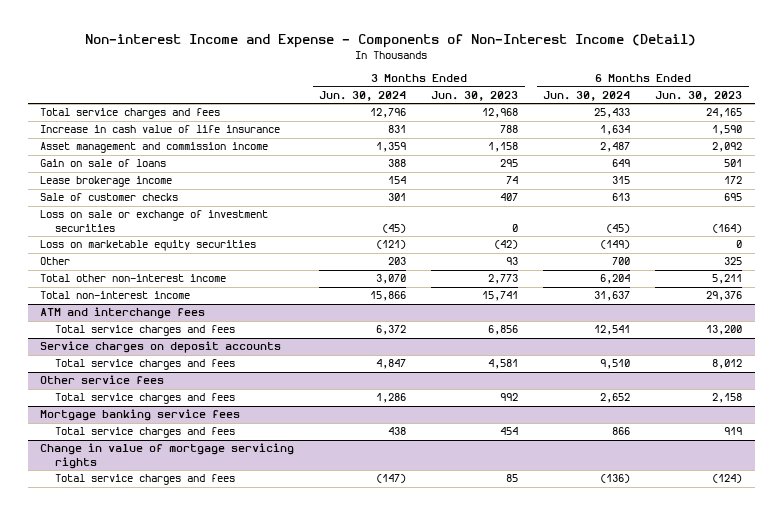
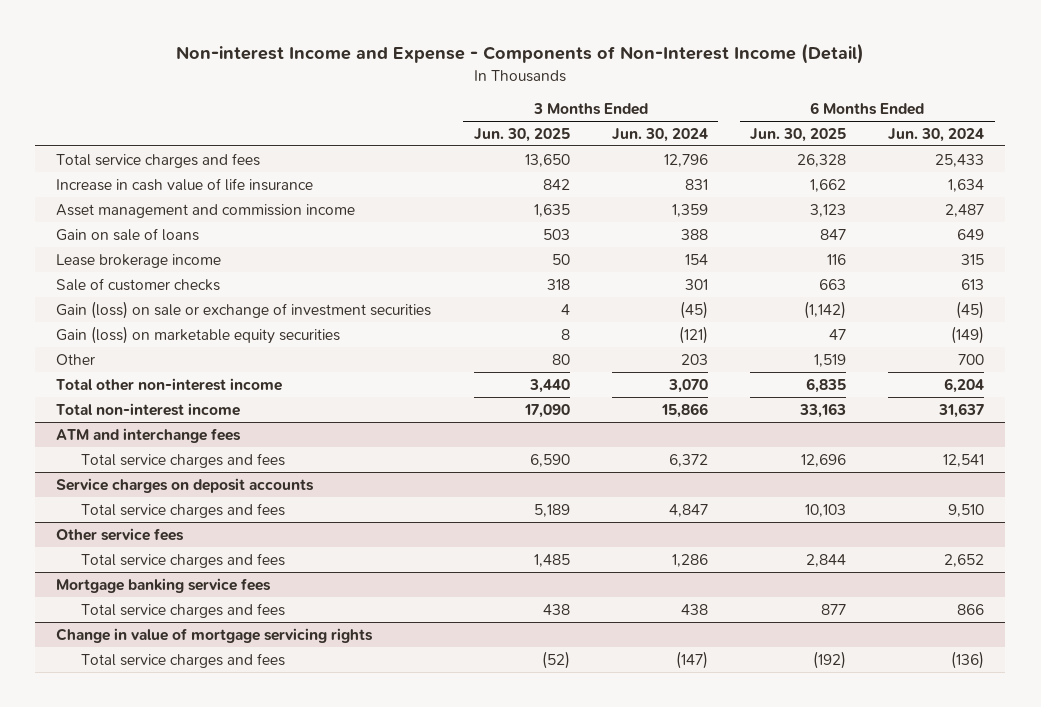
[431,90,519,101] Jun. 30, 2023 -> none
[655,90,743,101] Jun. 30, 2023 -> none
none -> [473,127,570,142] Jun. 30, 2025
none -> [750,127,847,142] Jun. 30, 2025
[40,210,269,233] Loss on sale or exchange of investment securities -> [56,300,432,319] Gain (loss) on sale or exchange of investment securities
[40,240,257,252] Loss on marketable equity securities -> [56,325,341,344] Gain (loss) on marketable equity securities

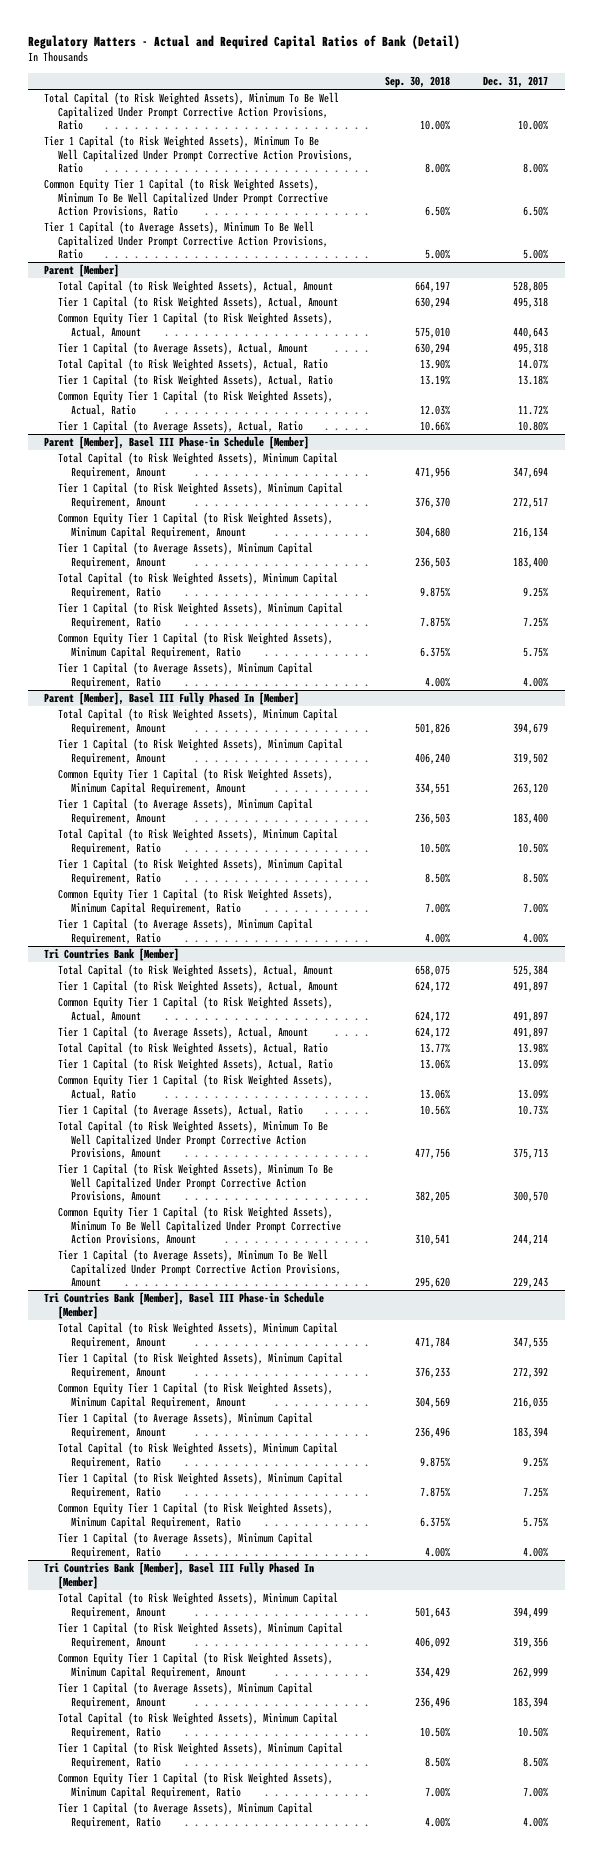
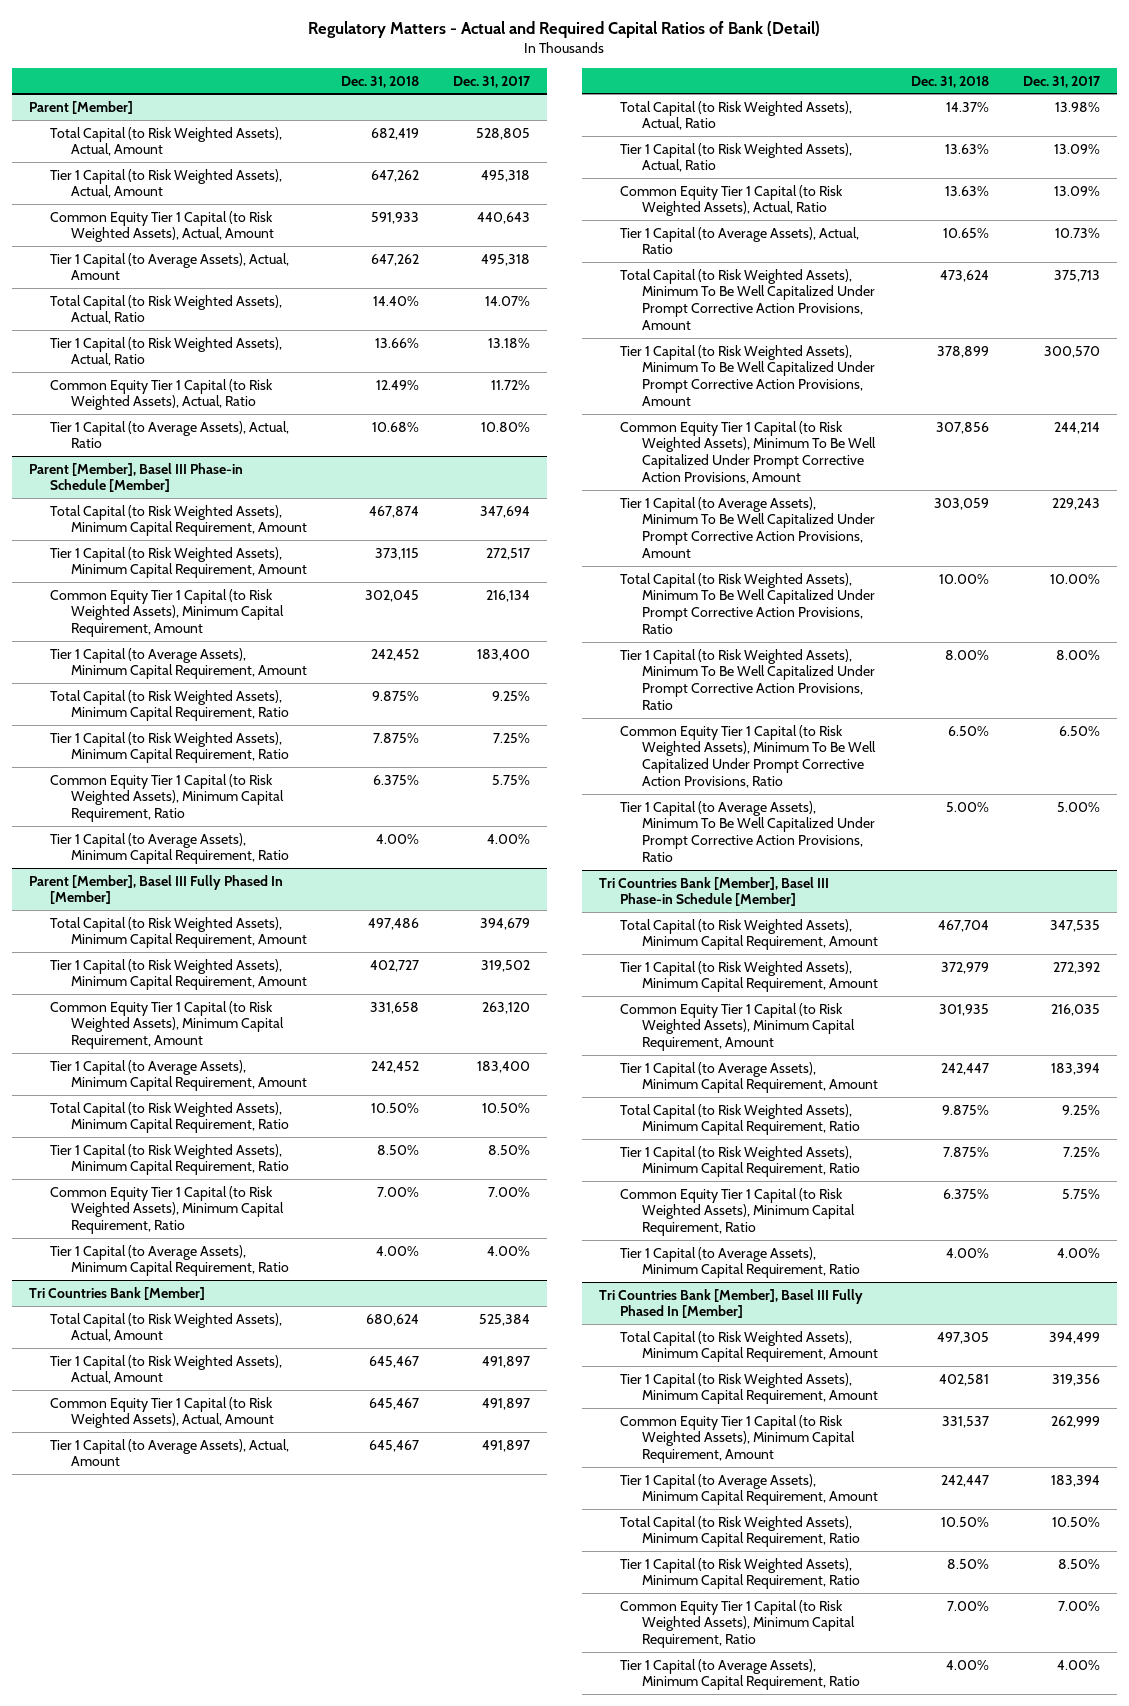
[385,76,451,89] Sep. 30, 2018 -> none
none -> [341,75,420,88] Dec. 31, 2018
[44,92,340,131] Total Capital (to Risk Weighted Assets), Minimum To Be Well Capitalized Under Prompt Corrective Action Provisions, Ratio -> none
[44,135,353,174] Tier 1 Capital (to Risk Weighted Assets), Minimum To Be Well Capitalized Under Prompt Corrective Action Provisions, Ratio -> none
[44,178,328,218] Common Equity Tier 1 Capital (to Risk Weighted Assets), Minimum To Be Well Capitalized Under Prompt Corrective Action Provisions, Ratio -> none
[44,221,328,260] Tier 1 Capital (to Average Assets), Minimum To Be Well Capitalized Under Prompt Corrective Action Provisions, Ratio -> none
none -> [620,572,875,634] Total Capital (to Risk Weighted Assets), Minimum To Be Well Capitalized Under Prompt Corrective Action Provisions, Ratio
none -> [620,648,875,710] Tier 1 Capital (to Risk Weighted Assets), Minimum To Be Well Capitalized Under Prompt Corrective Action Provisions, Ratio
none -> [620,724,876,788] Common Equity Tier 1 Capital (to Risk Weighted Assets), Minimum To Be Well Capitalized Under Prompt Corrective Action Provisions, Ratio
none -> [620,800,875,862] Tier 1 Capital (to Average Assets), Minimum To Be Well Capitalized Under Prompt Corrective Action Provisions, Ratio

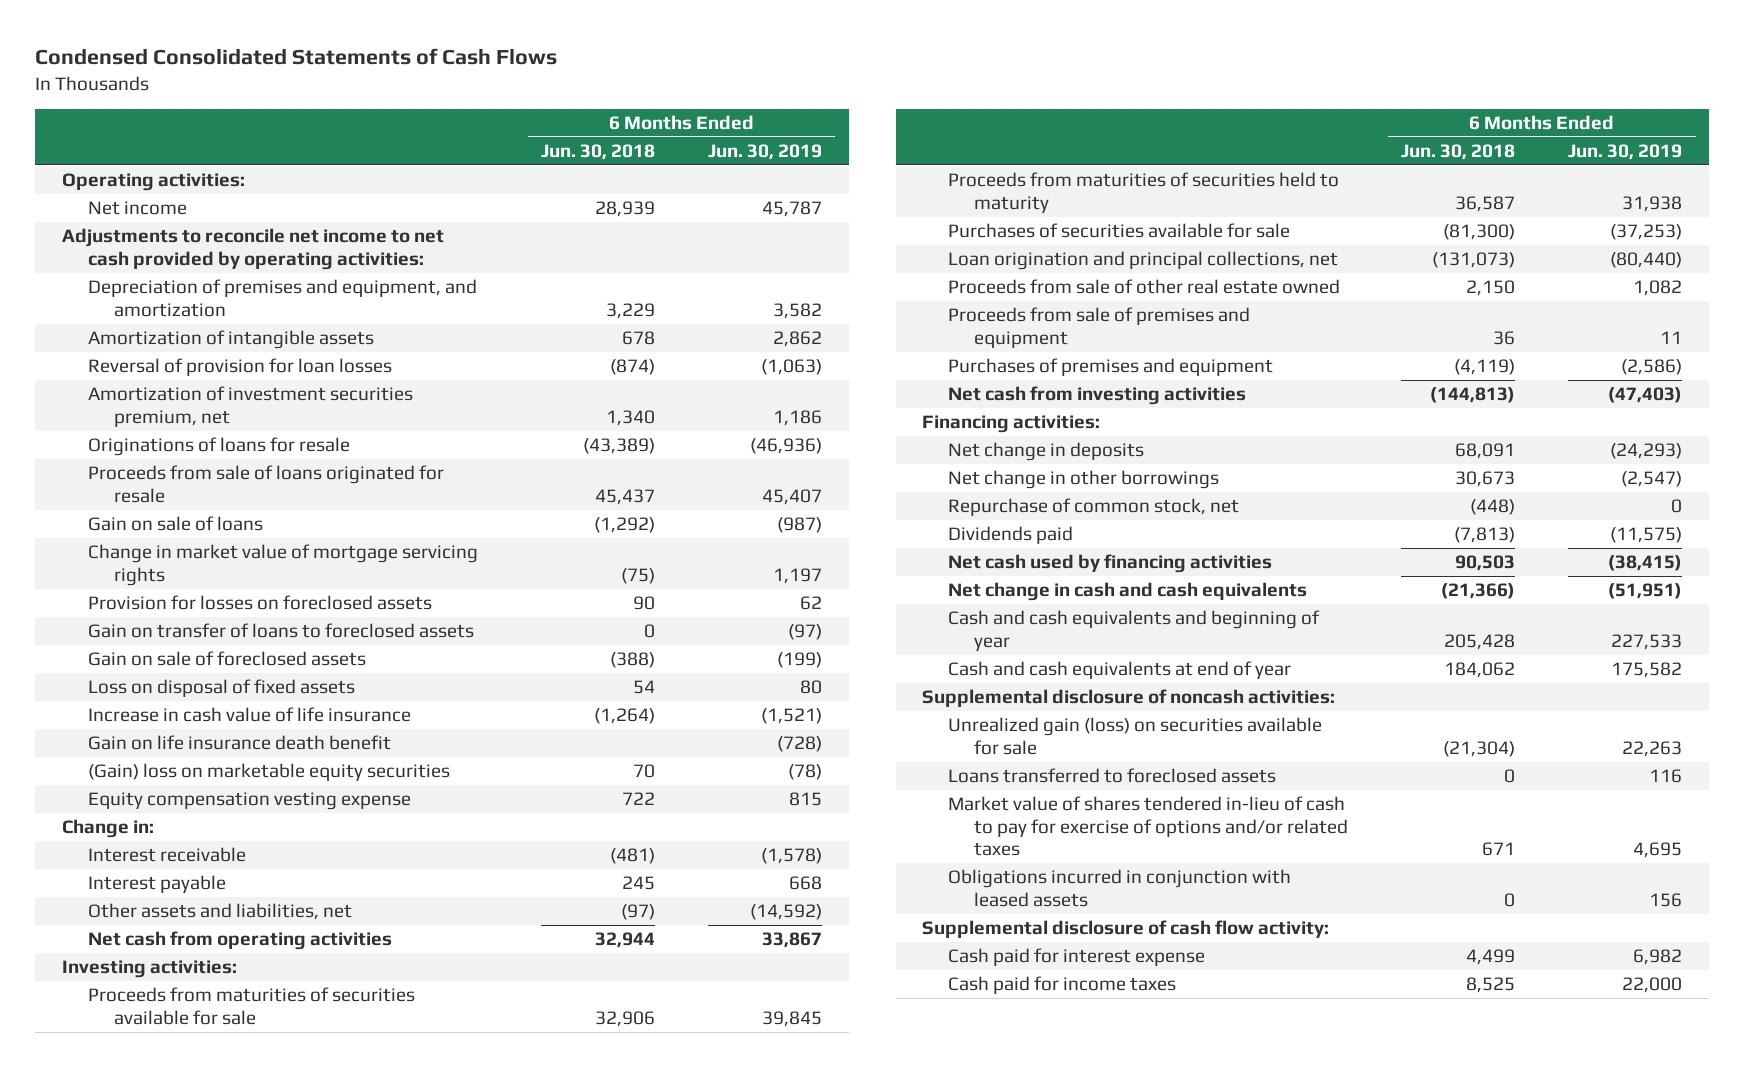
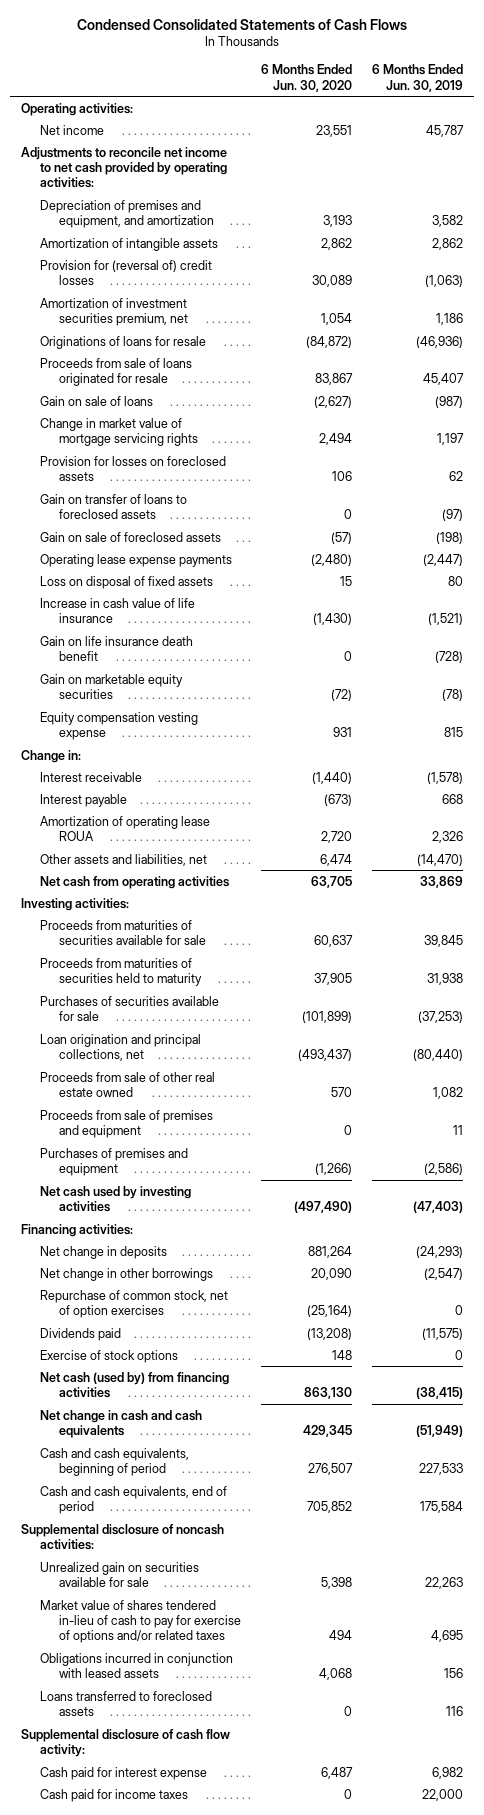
[541,143,656,160] Jun. 30, 2018 -> none
none -> [261,64,353,92] 6 Months Ended Jun. 30, 2020
[87,358,392,377] Reversal of provision for loan losses -> [39,259,212,286] Provision for (reversal of) credit losses
[777,652,823,669] (199) -> [436,531,464,544] (198)
none -> [39,553,232,567] Operating lease expense payments
[87,763,450,782] (Gain) loss on marketable equity securities -> [39,673,183,700] Gain on marketable equity securities
none -> [39,815,210,842] Amortization of operating lease ROUA
[750,904,823,921] (14,592) -> [417,853,464,866] (14,470)
[762,932,823,949] 33,867 -> [420,875,464,888] 33,869
[948,386,1247,406] Net cash from investing activities -> [39,1185,191,1213] Net cash used by investing activities
[948,498,1240,517] Repurchase of common stock, net -> [39,1289,228,1319] Repurchase of common stock, net of option exercises
none -> [39,1349,178,1363] Exercise of stock options
[948,554,1273,574] Net cash used by financing activities -> [39,1371,229,1399] Net cash (used by) from financing activities
[1608,583,1683,600] (51,951) -> [416,1425,464,1438] (51,949)
[948,610,1321,651] Cash and cash equivalents and beginning of year -> [39,1447,189,1477] Cash and cash equivalents, beginning of period
[948,661,1292,680] Cash and cash equivalents at end of year -> [39,1485,227,1515] Cash and cash equivalents, end of period
[1611,662,1683,679] 175,582 -> [420,1501,464,1514] 175,584
[948,717,1323,755] Unrealized gain (loss) on securities available for sale -> [39,1561,199,1588] Unrealized gain on securities available for sale
[948,768,1277,784] Loans transferred to foreclosed assets -> [39,1690,212,1717] Loans transferred to foreclosed assets

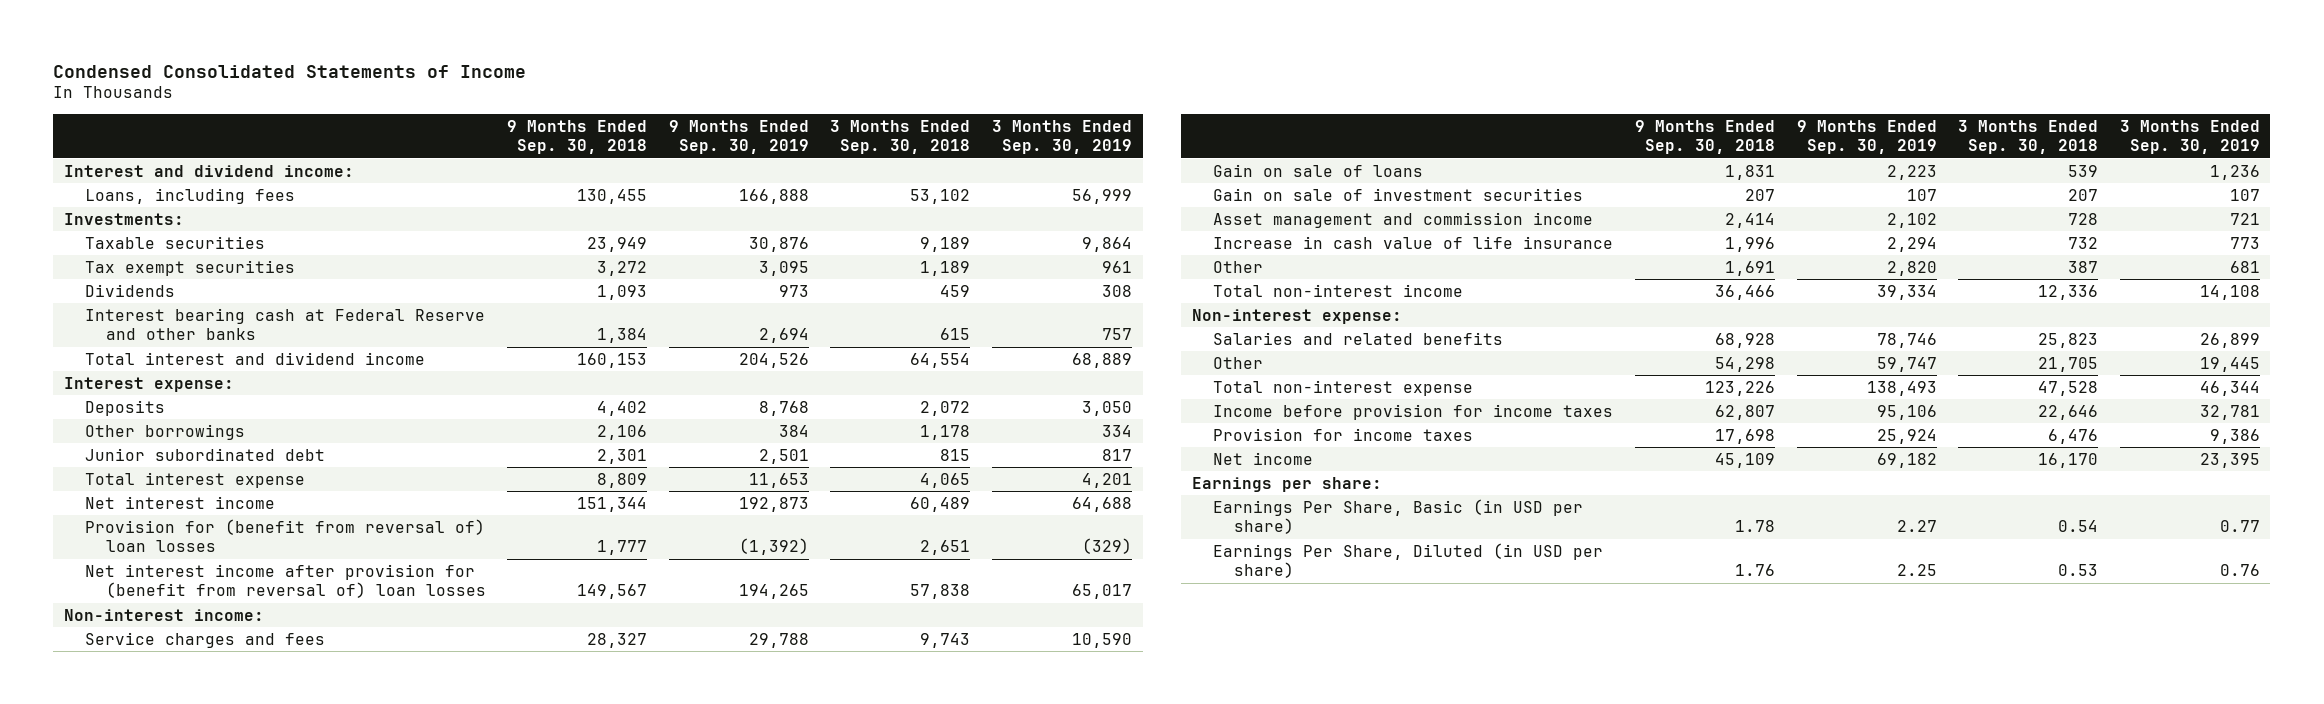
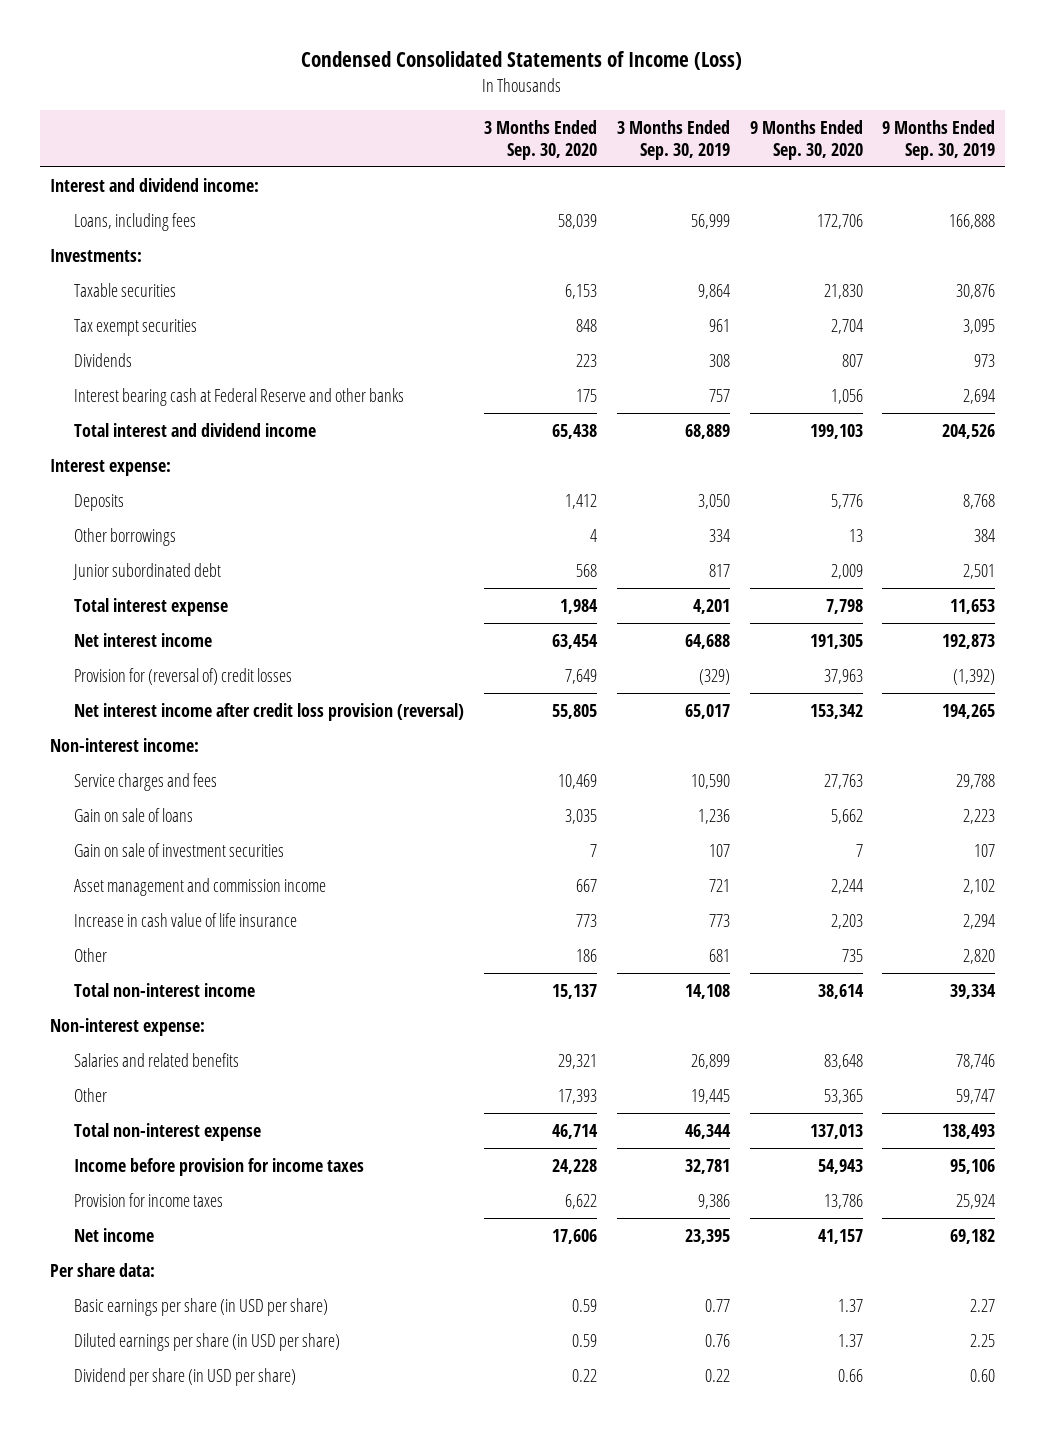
[53,64,527,78] Condensed Consolidated Statements of Income -> [301,51,743,71] Condensed Consolidated Statements of Income (Loss)
[507,119,648,155] 9 Months Ended Sep. 30, 2018 -> none
[830,119,971,155] 3 Months Ended Sep. 30, 2018 -> none
none -> [484,119,598,160] 3 Months Ended Sep. 30, 2020
none -> [749,119,863,160] 9 Months Ended Sep. 30, 2020
[84,518,485,553] Provision for (benefit from reversal of) loan losses -> [74,667,293,685] Provision for (reversal of) credit losses
[84,563,486,599] Net interest income after provision for (benefit from reversal of) loan losses -> [74,702,465,721] Net interest income after credit loss provision (reversal)
[1192,476,1383,492] Earnings per share: -> [49,1262,155,1277] Per share data:
[1212,498,1583,535] Earnings Per Share, Basic (in USD per share) -> [74,1297,329,1316] Basic earnings per share (in USD per share)
[1212,542,1603,579] Earnings Per Share, Diluted (in USD per share) -> [74,1332,341,1351] Diluted earnings per share (in USD per share)
none -> [74,1367,297,1386] Dividend per share (in USD per share)

